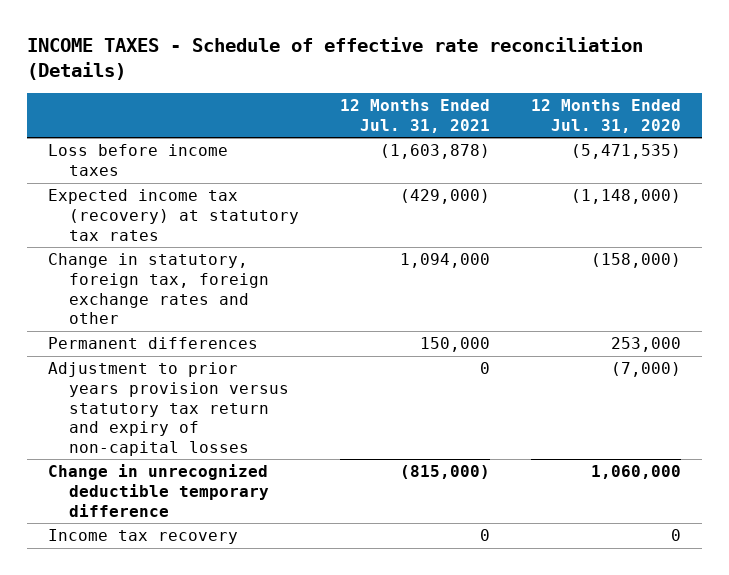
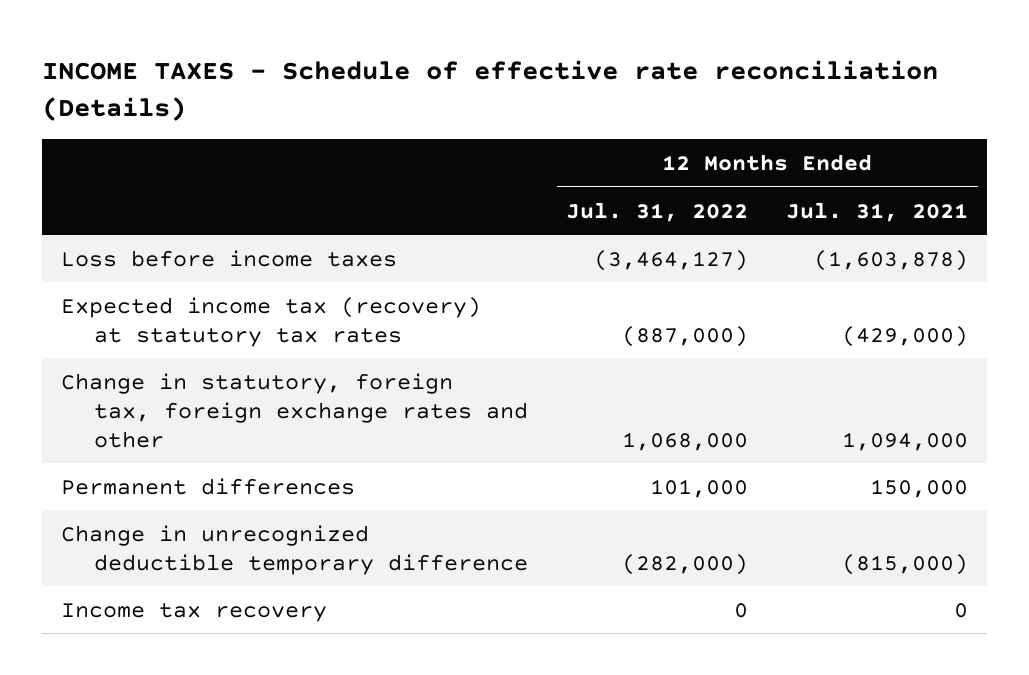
[531,99,682,133] 12 Months Ended Jul. 31, 2020 -> none
none -> [566,201,749,222] Jul. 31, 2022
[47,362,290,456] Adjustment to prior years provision versus statutory tax return and expiry of non-capital losses -> none

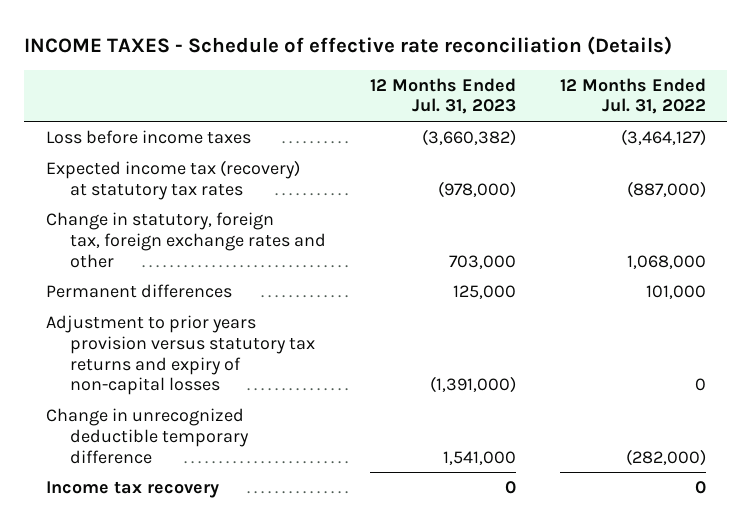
[786,201,969,222] Jul. 31, 2021 -> none
none -> [369,77,516,115] 12 Months Ended Jul. 31, 2023
none -> [46,314,316,396] Adjustment to prior years provision versus statutory tax returns and expiry of non-capital losses

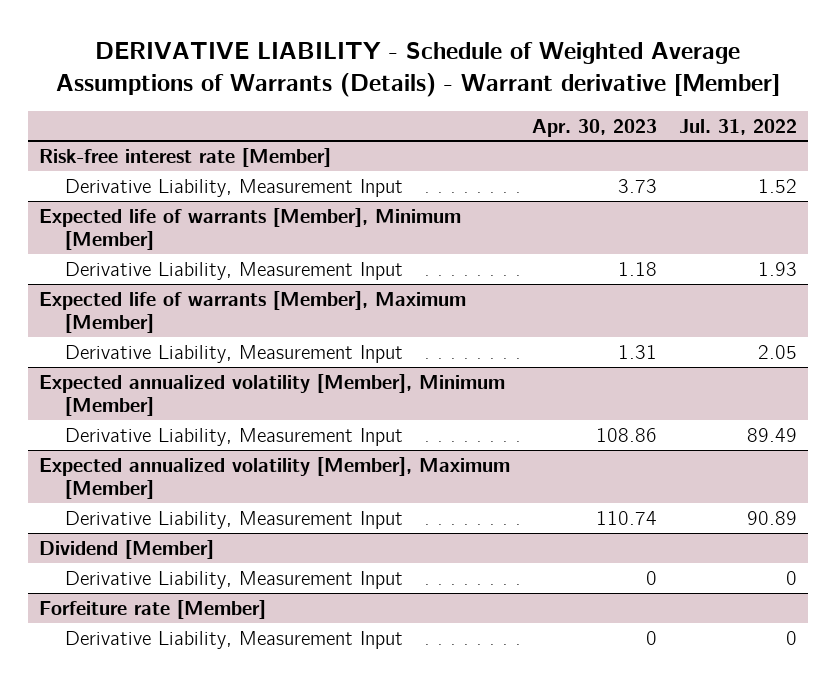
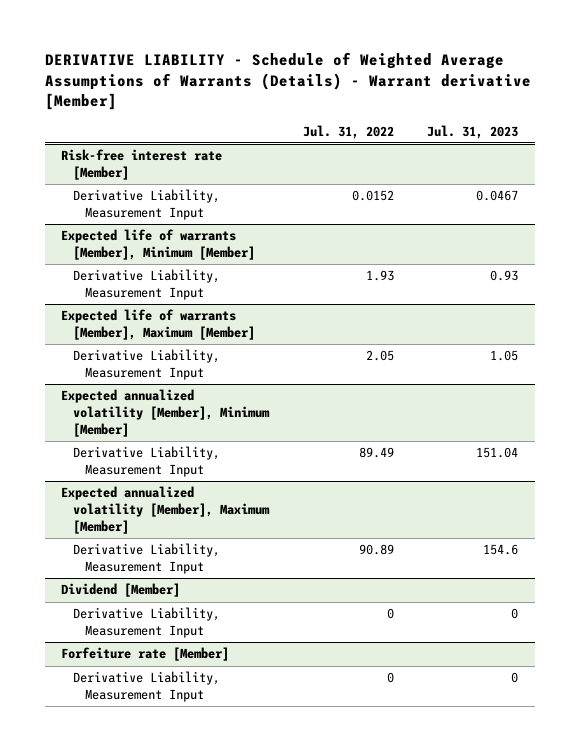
[531,118,657,137] Apr. 30, 2023 -> none
none -> [426,124,518,139] Jul. 31, 2023
[757,178,797,193] 1.52 -> [351,190,394,202] 0.0152

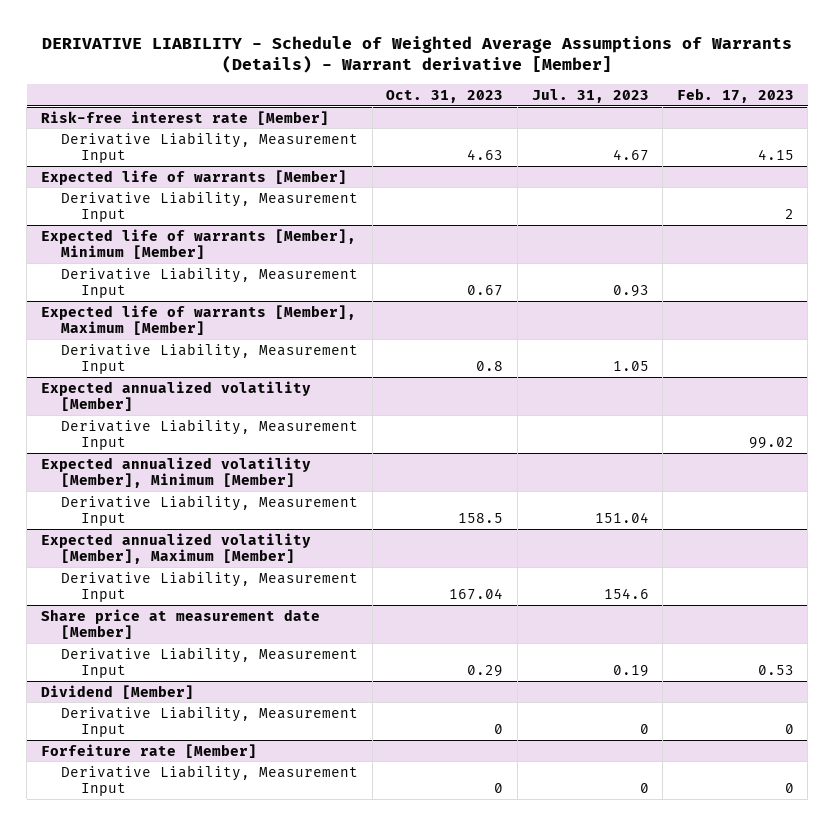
[302,124,394,139] Jul. 31, 2022 -> none
none -> [386,89,504,103] Oct. 31, 2023
none -> [676,87,794,103] Feb. 17, 2023
[475,190,518,202] 0.0467 -> [612,149,649,162] 4.67
none -> [41,169,348,185] Expected life of warrants [Member]
none -> [61,190,359,223] Derivative Liability, Measurement Input
none -> [41,380,312,412] Expected annualized volatility [Member]
none -> [61,418,359,451] Derivative Liability, Measurement Input
none -> [41,608,321,640] Share price at measurement date [Member]
none -> [61,646,359,679] Derivative Liability, Measurement Input

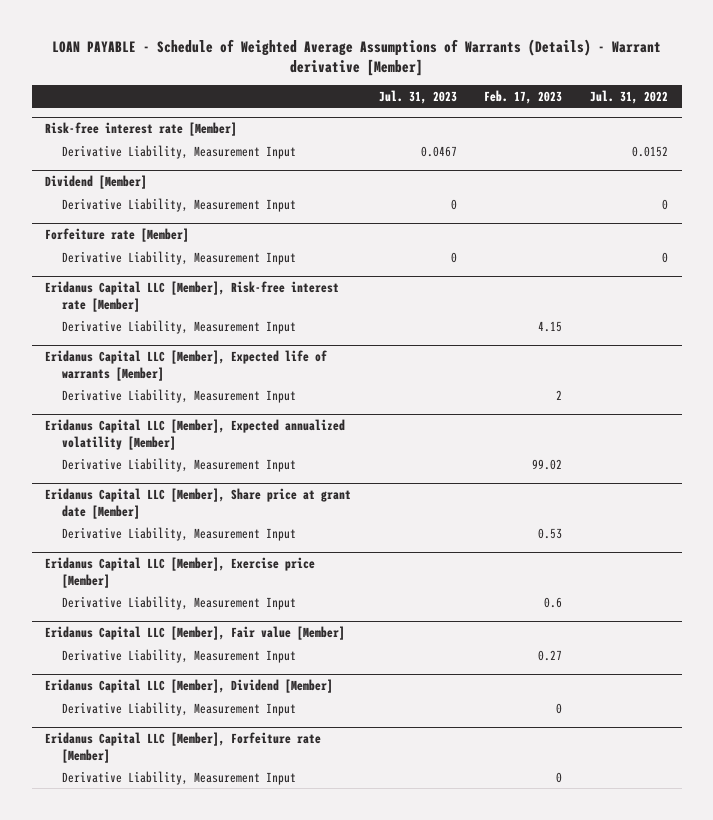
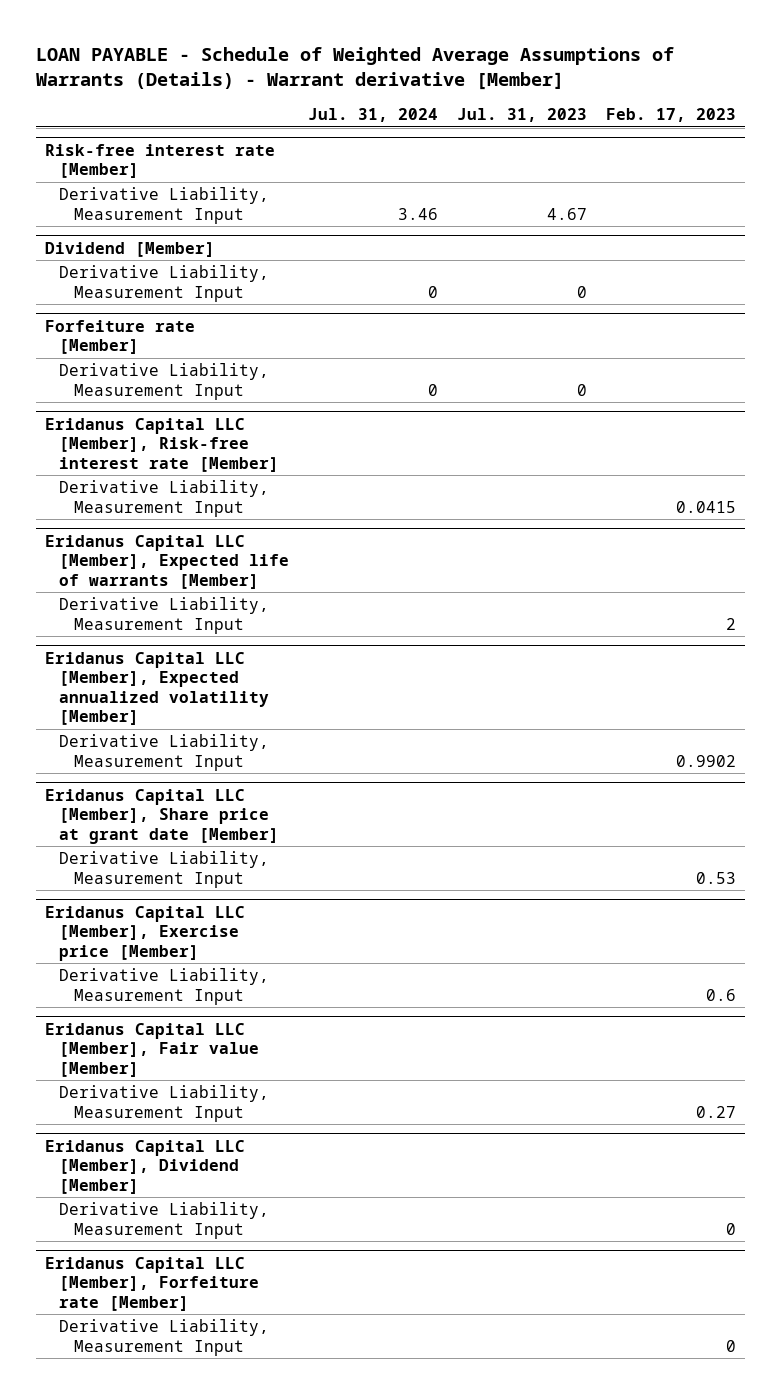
[589,89,668,104] Jul. 31, 2022 -> none
none -> [308,108,439,123] Jul. 31, 2024
[420,145,457,157] 0.0467 -> [546,207,587,220] 4.67
[538,320,563,332] 4.15 -> [675,500,736,513] 0.0415
[532,458,563,470] 99.02 -> [675,754,736,767] 0.9902

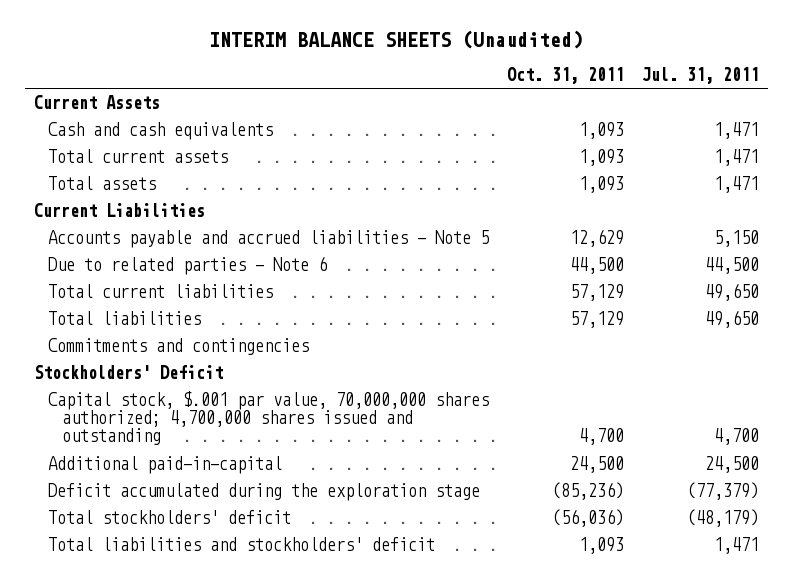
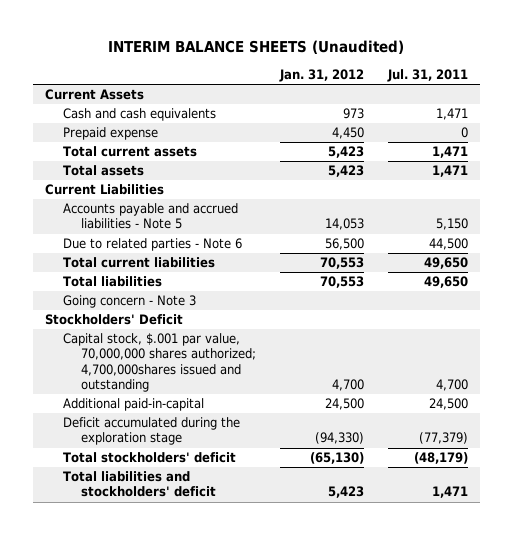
[506,67,624,85] Oct. 31, 2011 -> none
none -> [279,69,365,83] Jan. 31, 2012
none -> [62,127,158,141] Prepaid expense
[47,338,309,356] Commitments and contingencies -> none
none -> [62,295,196,309] Going concern - Note 3
[47,391,489,446] Capital stock, $.001 par value, 70,000,000 shares authorized; 4,700,000 shares issued and outstanding -> [62,333,257,392] Capital stock, $.001 par value, 70,000,000 shares authorized; 4,700,000shares issued and outstanding

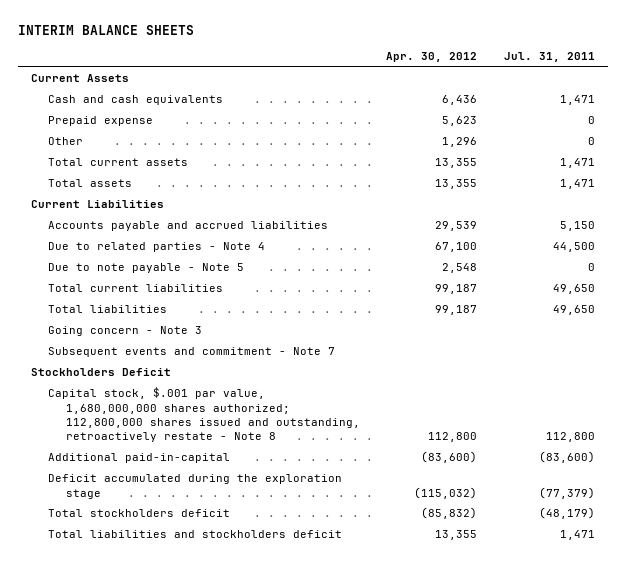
[108,40,405,55] INTERIM BALANCE SHEETS (Unaudited) -> [17,24,194,35] INTERIM BALANCE SHEETS
[279,69,365,83] Jan. 31, 2012 -> none
none -> [386,52,478,63] Apr. 30, 2012
none -> [48,137,84,146] Other
[62,203,238,230] Accounts payable and accrued liabilities - Note 5 -> [48,221,329,232] Accounts payable and accrued liabilities
[62,238,242,252] Due to related parties - Note 6 -> [48,242,266,253] Due to related parties - Note 4
none -> [48,263,245,274] Due to note payable - Note 5
none -> [48,347,336,358] Subsequent events and commitment - Note 7
[44,314,183,326] Stockholders' Deficit -> [31,368,172,377] Stockholders Deficit
[62,333,257,392] Capital stock, $.001 par value, 70,000,000 shares authorized; 4,700,000shares issued and outstanding -> [48,387,360,443] Capital stock, $.001 par value, 1,680,000,000 shares authorized; 112,800,000 shares issued and outstanding, retroactively restate - Note 8
[436,378,469,391] 4,700 -> [545,432,595,443] 112,800
[429,398,469,411] 24,500 -> [538,451,595,464] (83,600)
[62,452,236,464] Total stockholders' deficit -> [48,509,231,518] Total stockholders deficit
[62,471,217,498] Total liabilities and stockholders' deficit -> [48,530,343,539] Total liabilities and stockholders deficit

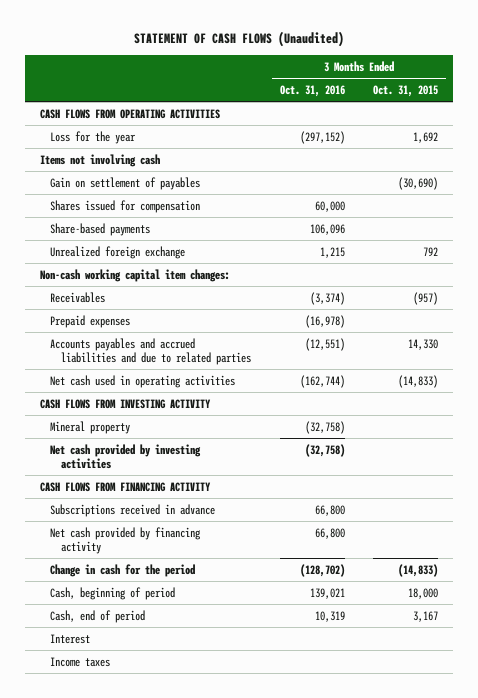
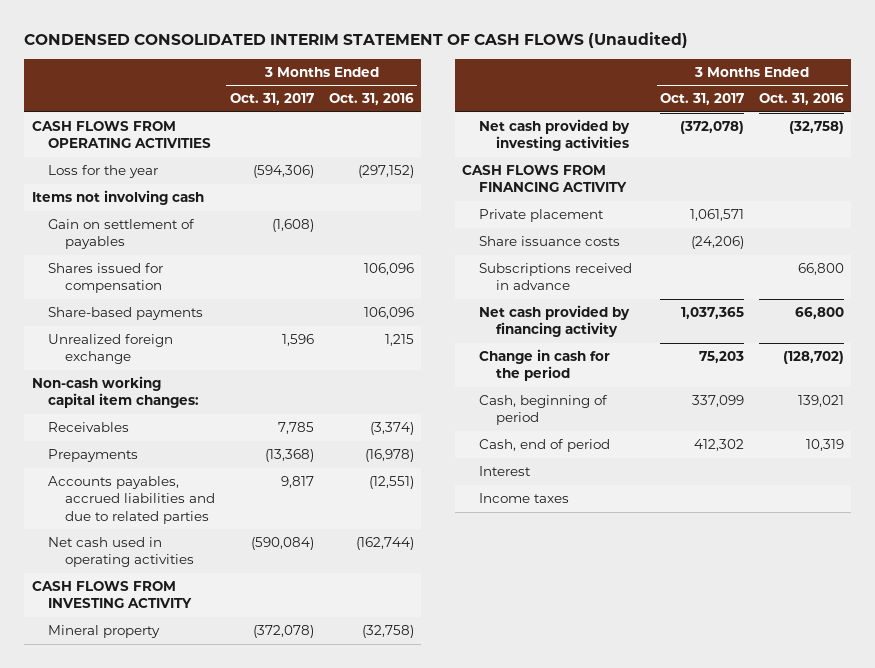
[133,31,344,48] STATEMENT OF CASH FLOWS (Unaudited) -> [24,32,689,49] CONDENSED CONSOLIDATED INTERIM STATEMENT OF CASH FLOWS (Unaudited)
[373,84,439,97] Oct. 31, 2015 -> none
none -> [229,93,314,106] Oct. 31, 2017
[314,200,345,212] 60,000 -> [363,263,414,276] 106,096
[50,314,131,328] Prepaid expenses -> [48,449,139,463] Prepayments
[50,337,251,366] Accounts payables and accrued liabilities and due to related parties -> [48,476,216,524] Accounts payables, accrued liabilities and due to related parties
none -> [478,209,604,223] Private placement
none -> [478,236,620,247] Share issuance costs

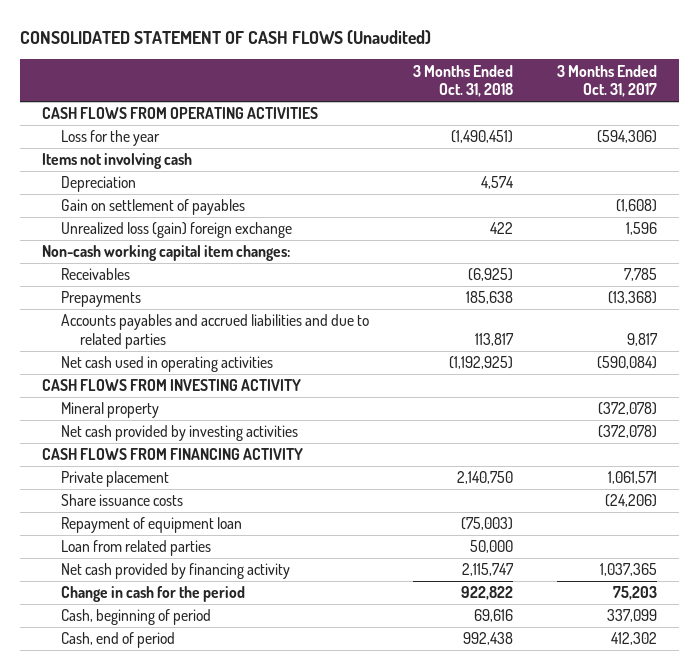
[24,32,689,49] CONDENSED CONSOLIDATED INTERIM STATEMENT OF CASH FLOWS (Unaudited) -> [20,30,432,45] CONSOLIDATED STATEMENT OF CASH FLOWS (Unaudited)
[328,93,414,106] Oct. 31, 2016 -> none
none -> [413,64,514,98] 3 Months Ended Oct. 31, 2018
none -> [61,176,137,193] Depreciation
[48,263,164,294] Shares issued for compensation -> none
[48,307,204,321] Share-based payments -> none
[48,334,174,365] Unrealized foreign exchange -> [61,222,293,239] Unrealized loss (gain) foreign exchange
[48,476,216,524] Accounts payables, accrued liabilities and due to related parties -> [61,314,370,349] Accounts payables and accrued liabilities and due to related parties
[478,263,632,291] Subscriptions received in advance -> none
none -> [61,517,243,534] Repayment of equipment loan
none -> [61,540,212,557] Loan from related parties
[478,466,531,477] Interest -> none
[478,493,569,504] Income taxes -> none

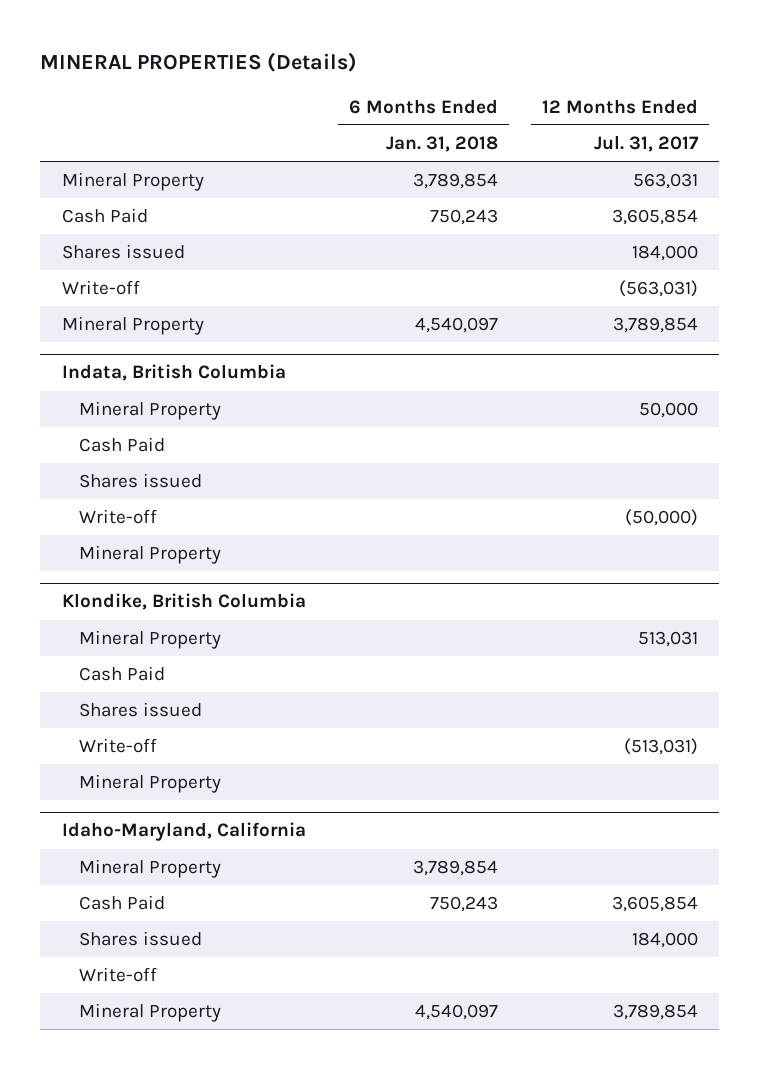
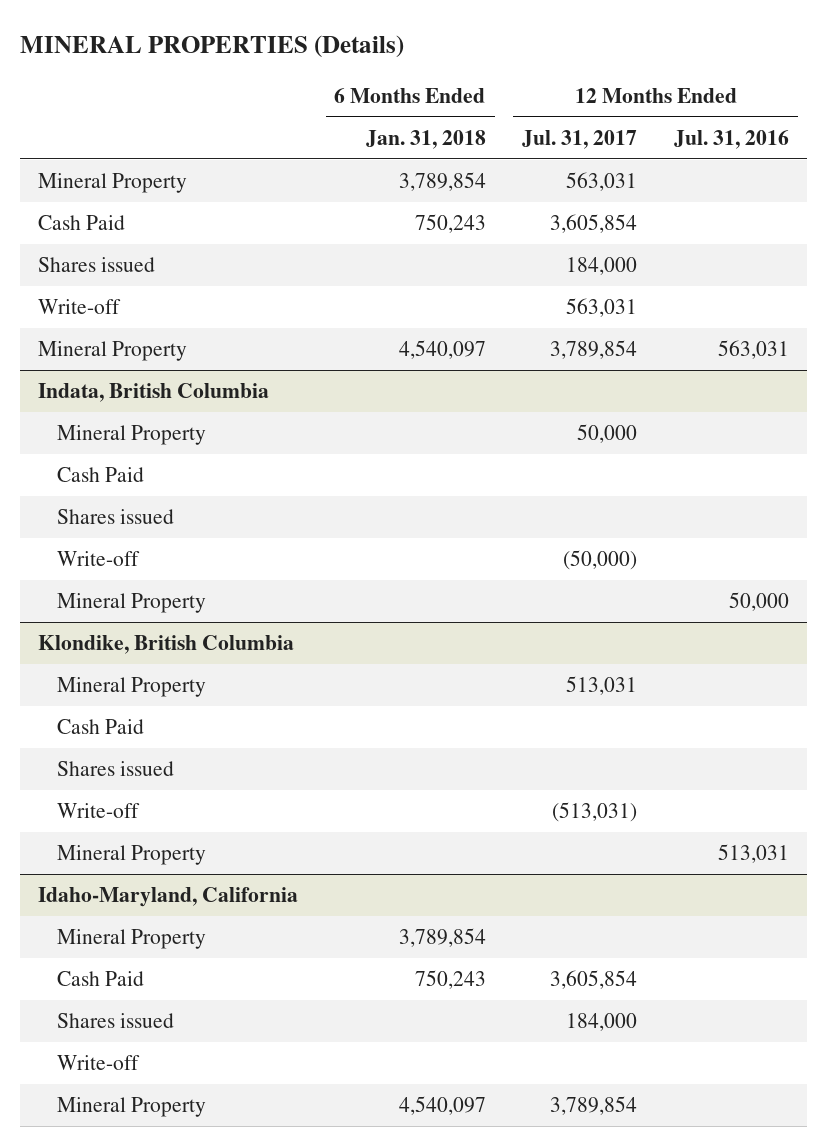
none -> [674,129,790,149] Jul. 31, 2016
[618,280,698,298] (563,031) -> [566,298,638,318] 563,031

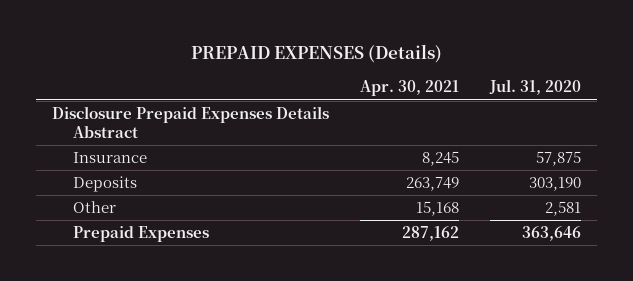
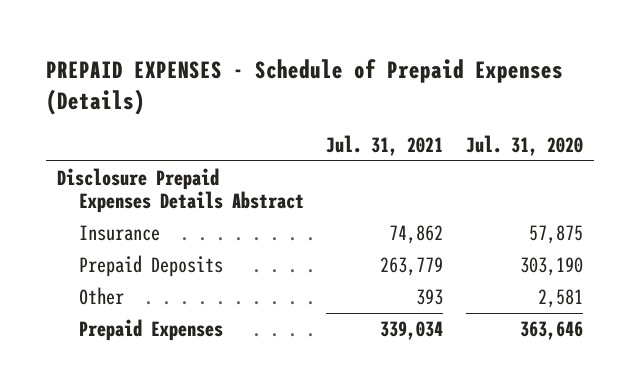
[190,44,442,64] PREPAID EXPENSES (Details) -> [46,58,564,115] PREPAID EXPENSES - Schedule of Prepaid Expenses (Details)
[360,80,460,97] Apr. 30, 2021 -> none
none -> [326,135,444,157] Jul. 31, 2021
[73,176,138,193] Deposits -> [78,254,223,277] Prepaid Deposits

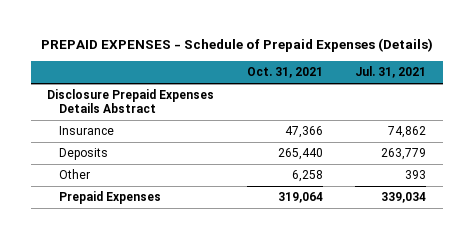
[465,135,583,157] Jul. 31, 2020 -> none
none -> [246,67,323,79] Oct. 31, 2021
[78,254,223,277] Prepaid Deposits -> [59,148,109,161] Deposits

